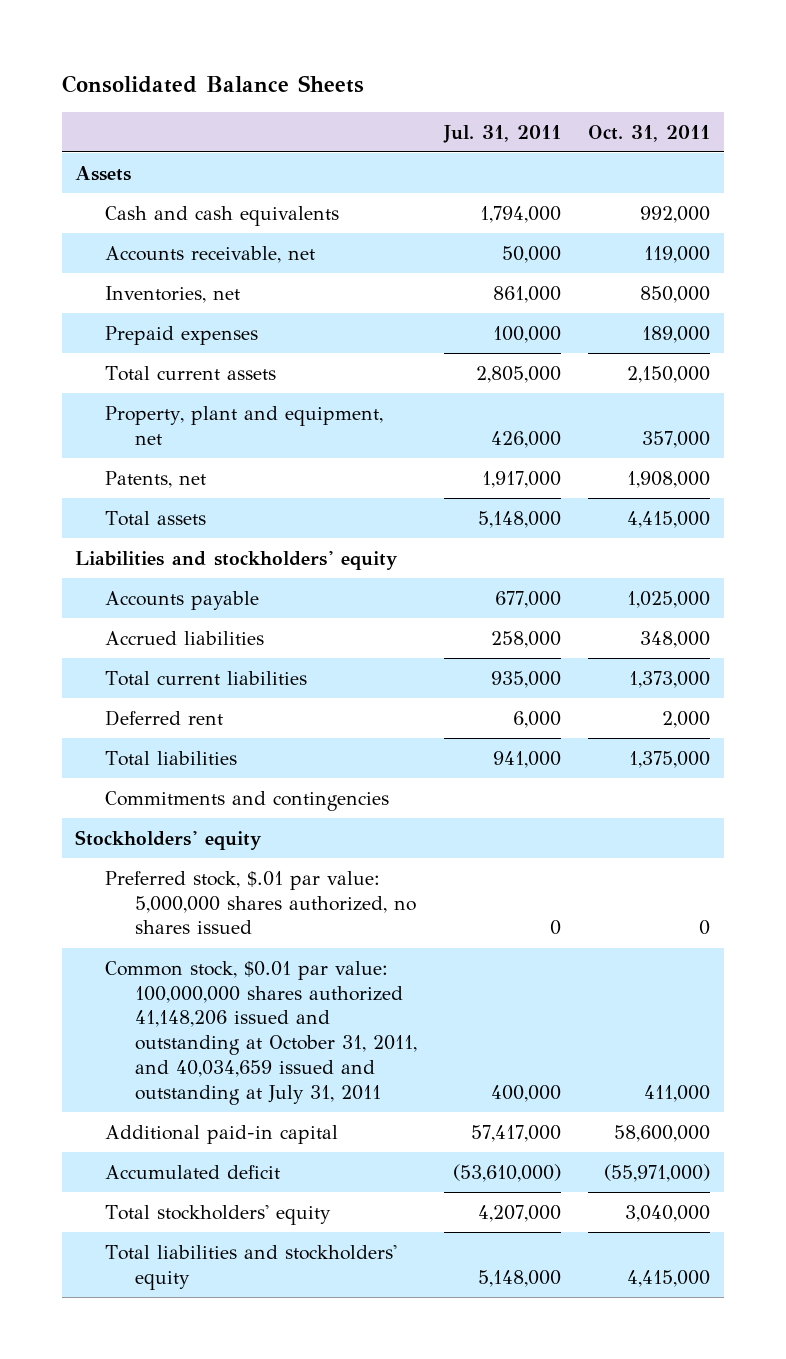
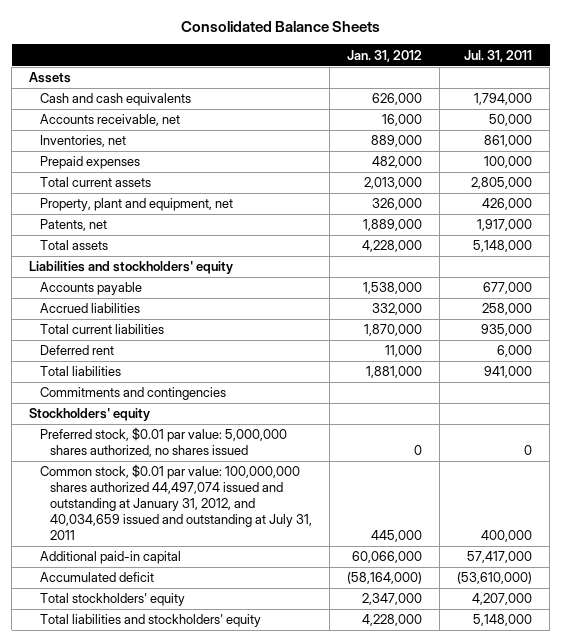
[588,124,711,142] Oct. 31, 2011 -> none
none -> [347,49,423,62] Jan. 31, 2012
[105,870,417,935] Preferred stock, $.01 par value: 5,000,000 shares authorized, no shares issued -> [39,427,287,458] Preferred stock, $0.01 par value: 5,000,000 shares authorized, no shares issued
[105,960,418,1106] Common stock, $0.01 par value: 100,000,000 shares authorized 41,148,206 issued and outstanding at October 31, 2011, and 40,034,659 issued and outstanding at July 31, 2011 -> [39,464,313,540] Common stock, $0.01 par value: 100,000,000 shares authorized 44,497,074 issued and outstanding at January 31, 2012, and 40,034,659 issued and outstanding at July 31, 2011

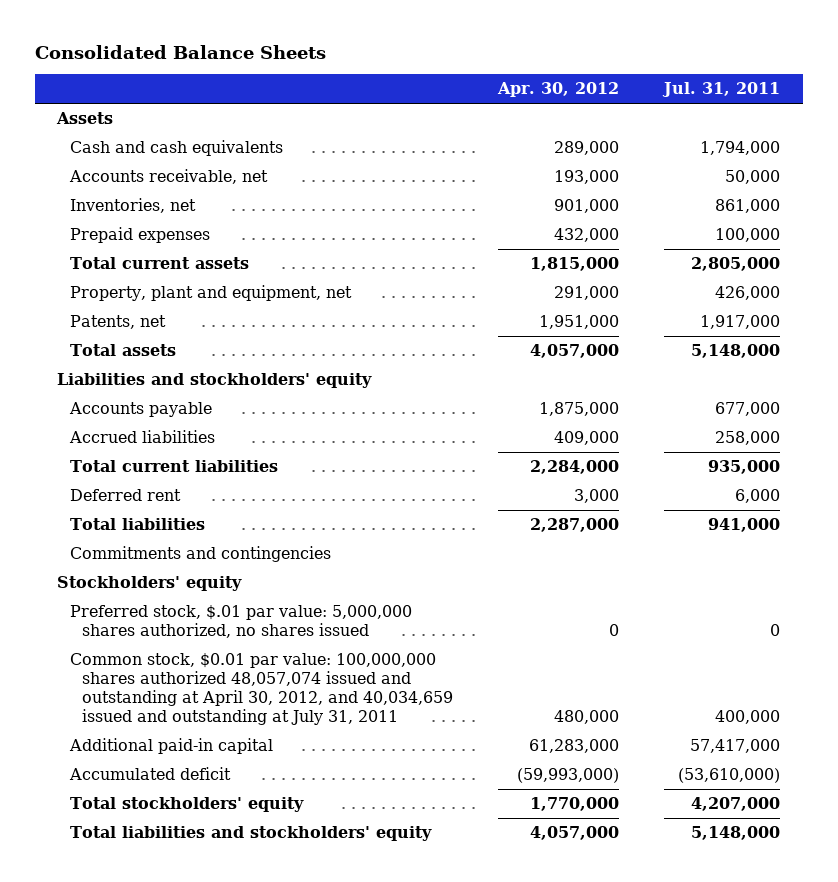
[347,49,423,62] Jan. 31, 2012 -> none
none -> [497,82,620,98] Apr. 30, 2012
[39,427,287,458] Preferred stock, $0.01 par value: 5,000,000 shares authorized, no shares issued -> [69,605,412,639] Preferred stock, $.01 par value: 5,000,000 shares authorized, no shares issued
[39,464,313,540] Common stock, $0.01 par value: 100,000,000 shares authorized 44,497,074 issued and outstanding at January 31, 2012, and 40,034,659 issued and outstanding at July 31, 2011 -> [69,653,454,726] Common stock, $0.01 par value: 100,000,000 shares authorized 48,057,074 issued and outstanding at April 30, 2012, and 40,034,659 issued and outstanding at July 31, 2011

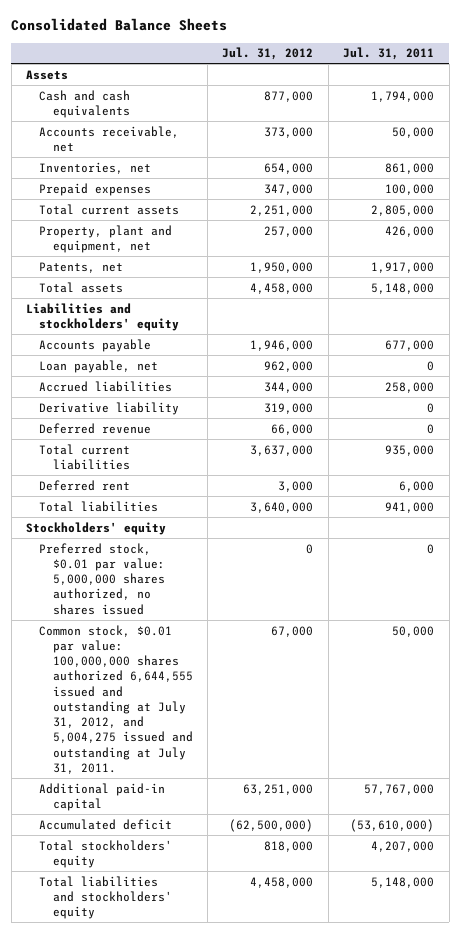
[497,82,620,98] Apr. 30, 2012 -> none
none -> [222,47,314,61] Jul. 31, 2012
none -> [39,359,159,373] Loan payable, net
none -> [39,401,180,415] Derivative liability
none -> [39,422,152,434] Deferred revenue
[69,546,331,563] Commitments and contingencies -> none
[69,605,412,639] Preferred stock, $.01 par value: 5,000,000 shares authorized, no shares issued -> [39,542,165,615] Preferred stock, $0.01 par value: 5,000,000 shares authorized, no shares issued
[69,653,454,726] Common stock, $0.01 par value: 100,000,000 shares authorized 48,057,074 issued and outstanding at April 30, 2012, and 40,034,659 issued and outstanding at July 31, 2011 -> [39,624,193,775] Common stock, $0.01 par value: 100,000,000 shares authorized 6,644,555 issued and outstanding at July 31, 2012, and 5,004,275 issued and outstanding at July 31, 2011.
[715,710,781,725] 400,000 -> [392,625,435,637] 50,000
[690,739,781,754] 57,417,000 -> [364,783,435,795] 57,767,000

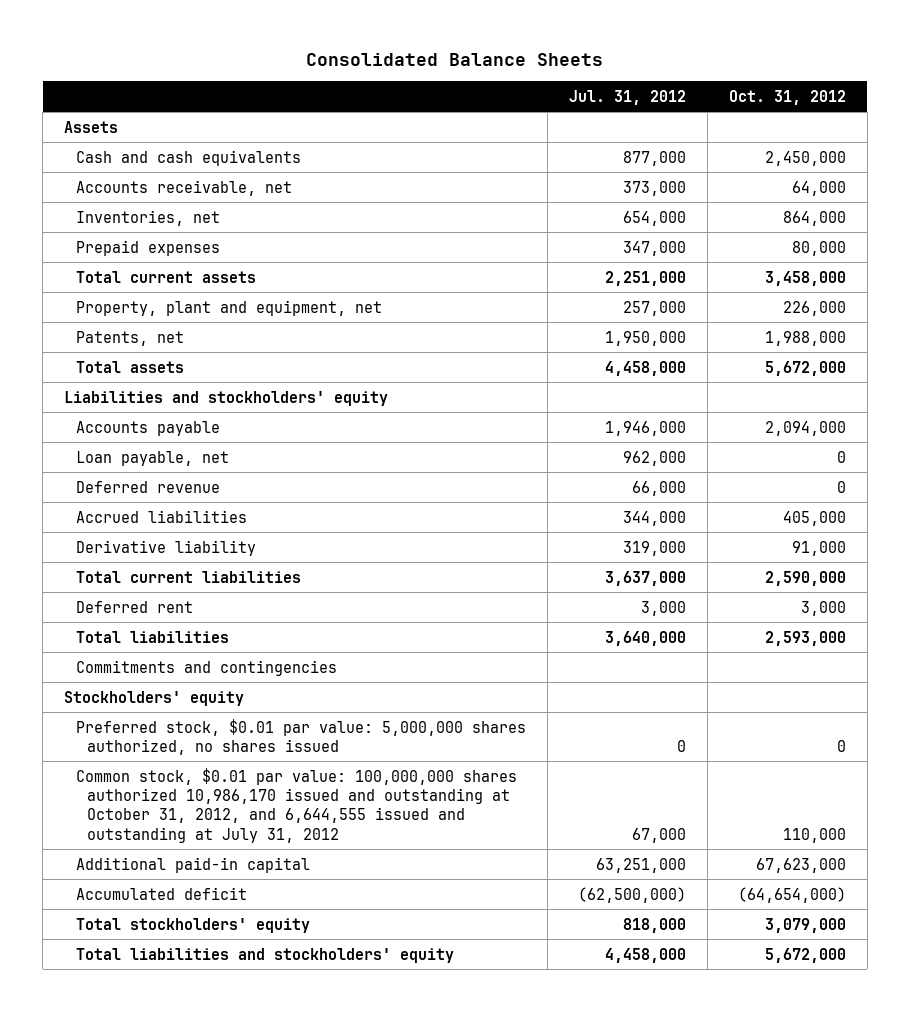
[343,47,435,61] Jul. 31, 2011 -> none
none -> [728,89,846,105] Oct. 31, 2012
[39,422,152,434] Deferred revenue -> [75,480,220,493] Deferred revenue
none -> [75,659,337,676] Commitments and contingencies
[39,624,193,775] Common stock, $0.01 par value: 100,000,000 shares authorized 6,644,555 issued and outstanding at July 31, 2012, and 5,004,275 issued and outstanding at July 31, 2011. -> [75,767,517,843] Common stock, $0.01 par value: 100,000,000 shares authorized 10,986,170 issued and outstanding at October 31, 2012, and 6,644,555 issued and outstanding at July 31, 2012

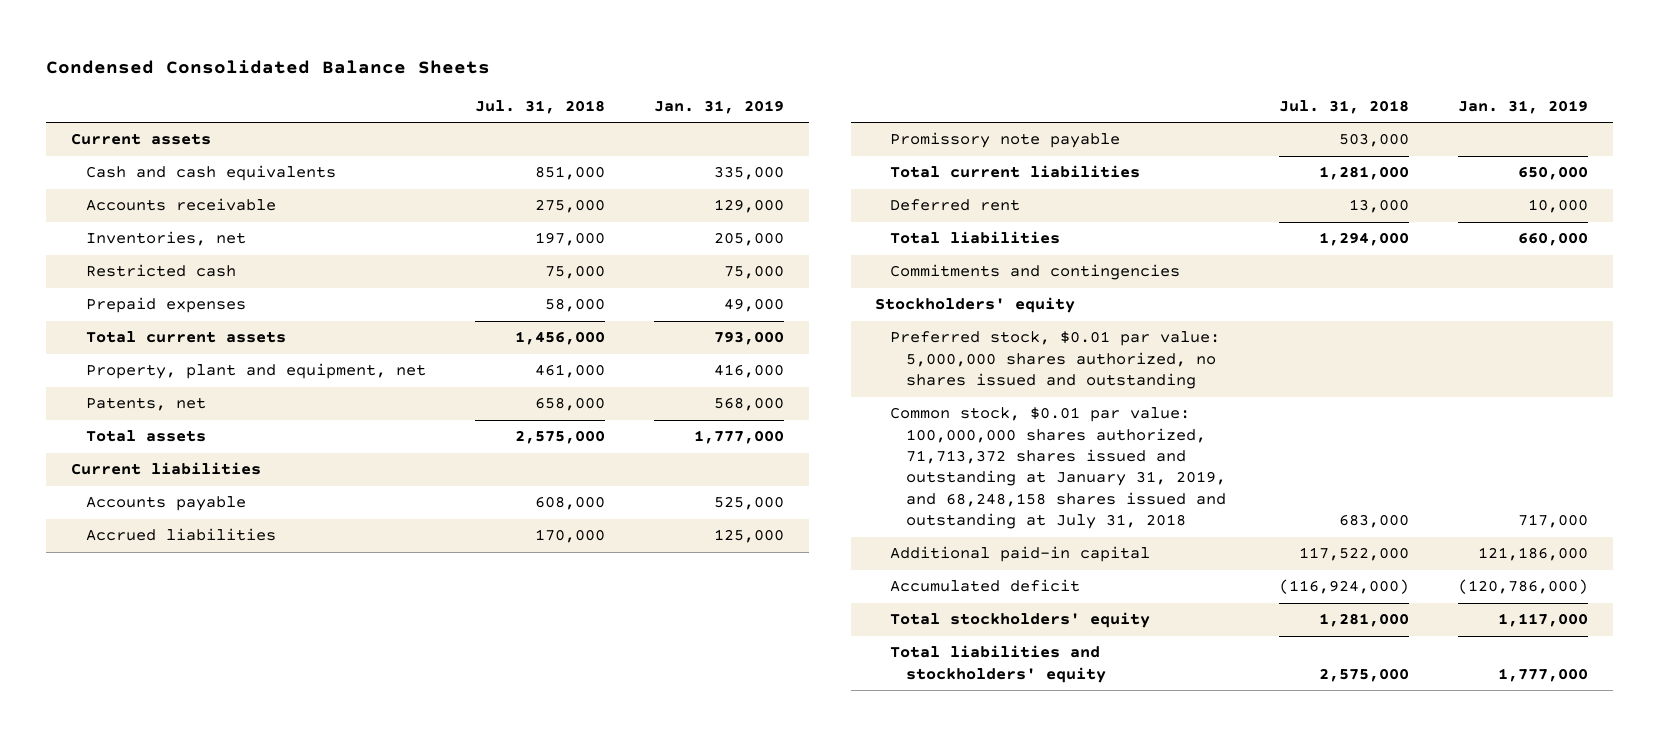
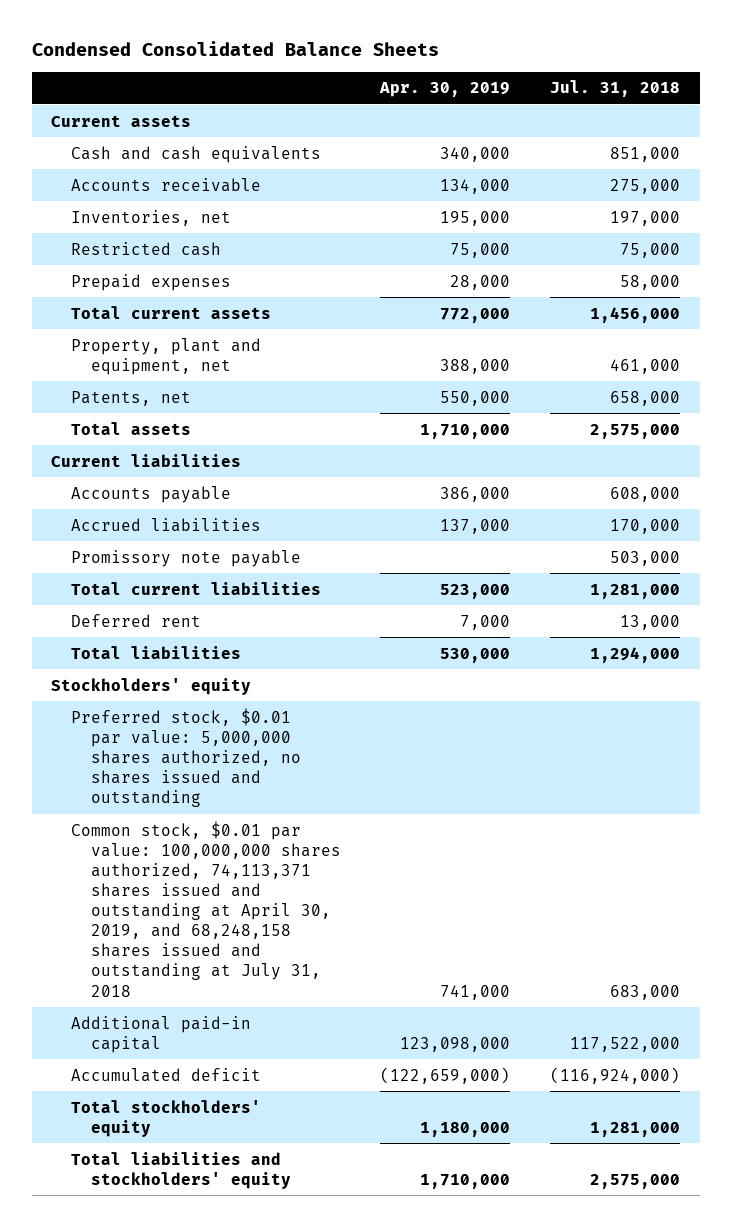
[654,99,785,114] Jan. 31, 2019 -> none
none -> [379,82,511,98] Apr. 30, 2019
[890,264,1181,281] Commitments and contingencies -> none
[890,407,1226,529] Common stock, $0.01 par value: 100,000,000 shares authorized, 71,713,372 shares issued and outstanding at January 31, 2019, and 68,248,158 shares issued and outstanding at July 31, 2018 -> [71,820,341,997] Common stock, $0.01 par value: 100,000,000 shares authorized, 74,113,371 shares issued and outstanding at April 30, 2019, and 68,248,158 shares issued and outstanding at July 31, 2018

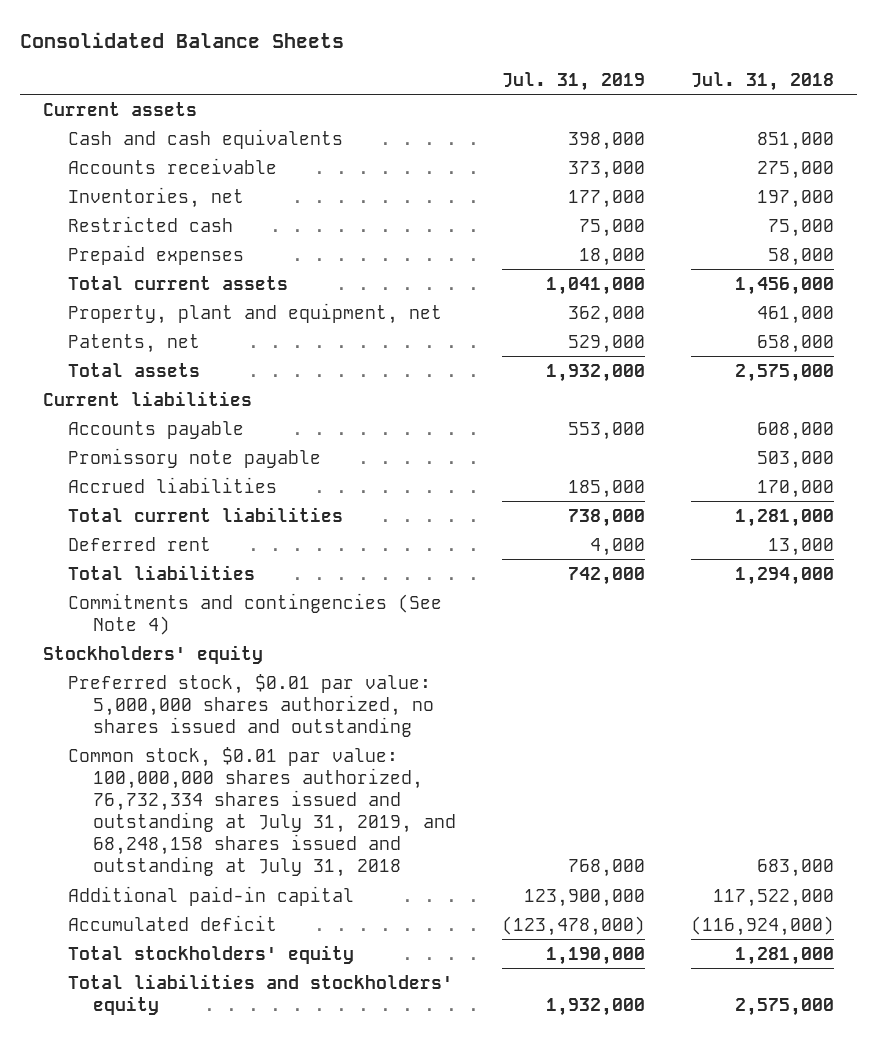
[31,40,439,56] Condensed Consolidated Balance Sheets -> [20,31,345,48] Consolidated Balance Sheets
[379,82,511,98] Apr. 30, 2019 -> none
none -> [501,72,645,92] Jul. 31, 2019
[71,517,262,532] Accrued liabilities -> [68,476,278,493] Accrued liabilities
none -> [68,592,443,635] Commitments and contingencies (See Note 4)
[71,820,341,997] Common stock, $0.01 par value: 100,000,000 shares authorized, 74,113,371 shares issued and outstanding at April 30, 2019, and 68,248,158 shares issued and outstanding at July 31, 2018 -> [68,746,456,878] Common stock, $0.01 par value: 100,000,000 shares authorized, 76,732,334 shares issued and outstanding at July 31, 2019, and 68,248,158 shares issued and outstanding at July 31, 2018

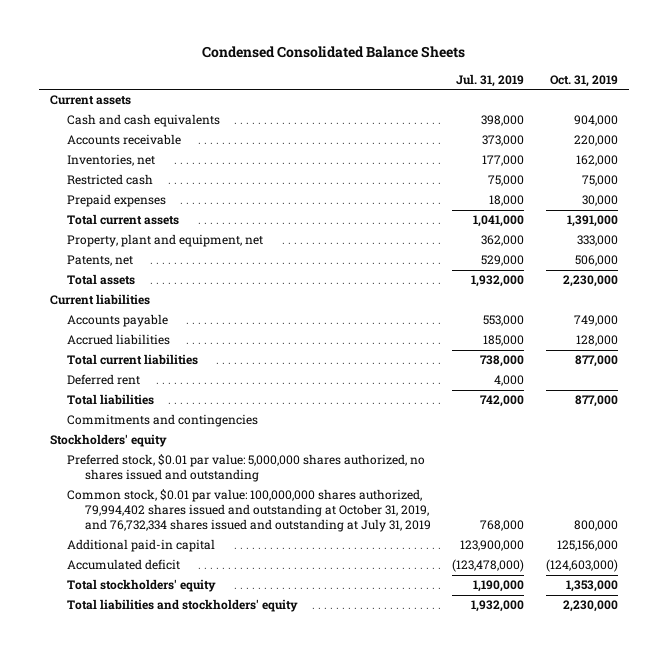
[20,31,345,48] Consolidated Balance Sheets -> [201,46,465,59] Condensed Consolidated Balance Sheets
[690,72,834,92] Jul. 31, 2018 -> none
none -> [550,74,619,87] Oct. 31, 2019
[68,447,322,468] Promissory note payable -> none
[68,592,443,635] Commitments and contingencies (See Note 4) -> [67,414,259,428] Commitments and contingencies
[68,746,456,878] Common stock, $0.01 par value: 100,000,000 shares authorized, 76,732,334 shares issued and outstanding at July 31, 2019, and 68,248,158 shares issued and outstanding at July 31, 2018 -> [67,489,431,533] Common stock, $0.01 par value: 100,000,000 shares authorized, 79,994,402 shares issued and outstanding at October 31, 2019, and 76,732,334 shares issued and outstanding at July 31, 2019

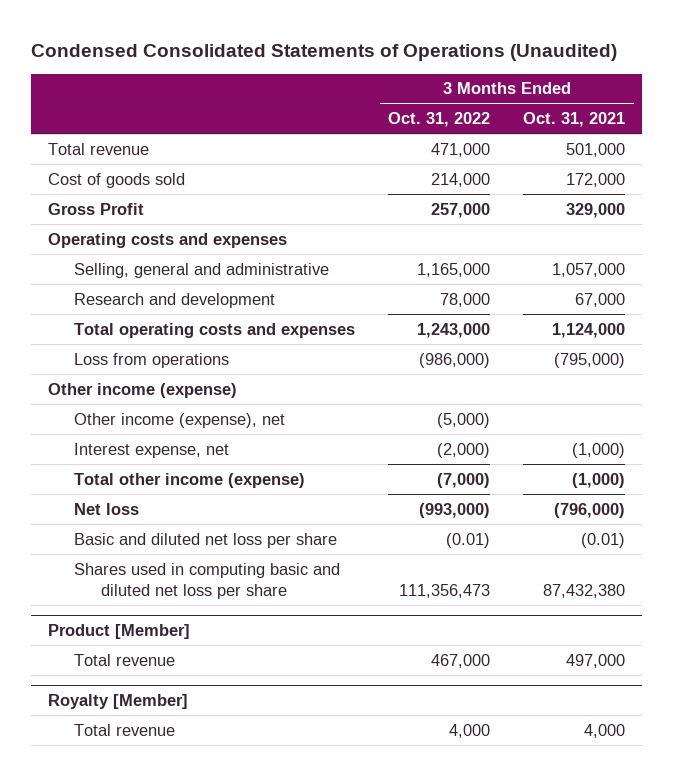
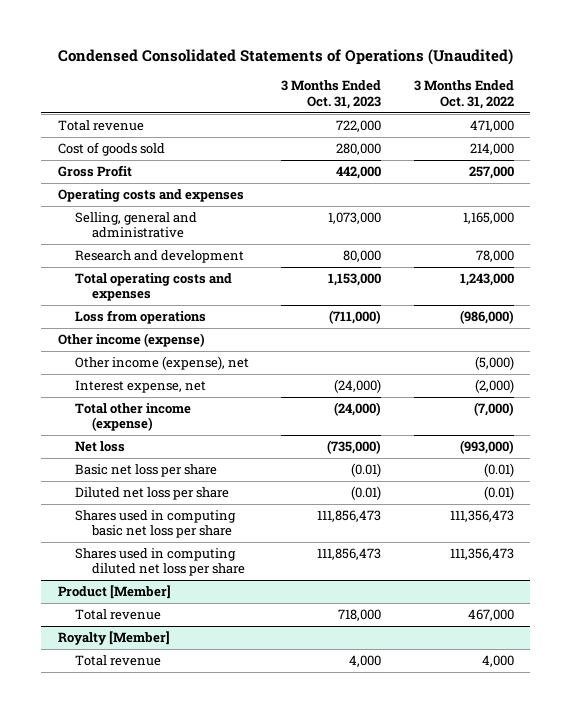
[523,112,626,128] Oct. 31, 2021 -> none
none -> [281,80,382,109] 3 Months Ended Oct. 31, 2023
[74,532,338,548] Basic and diluted net loss per share -> [74,464,217,478] Basic net loss per share
none -> [74,487,229,501] Diluted net loss per share
[74,562,341,599] Shares used in computing basic and diluted net loss per share -> [74,510,236,539] Shares used in computing basic net loss per share
none -> [74,548,246,577] Shares used in computing diluted net loss per share

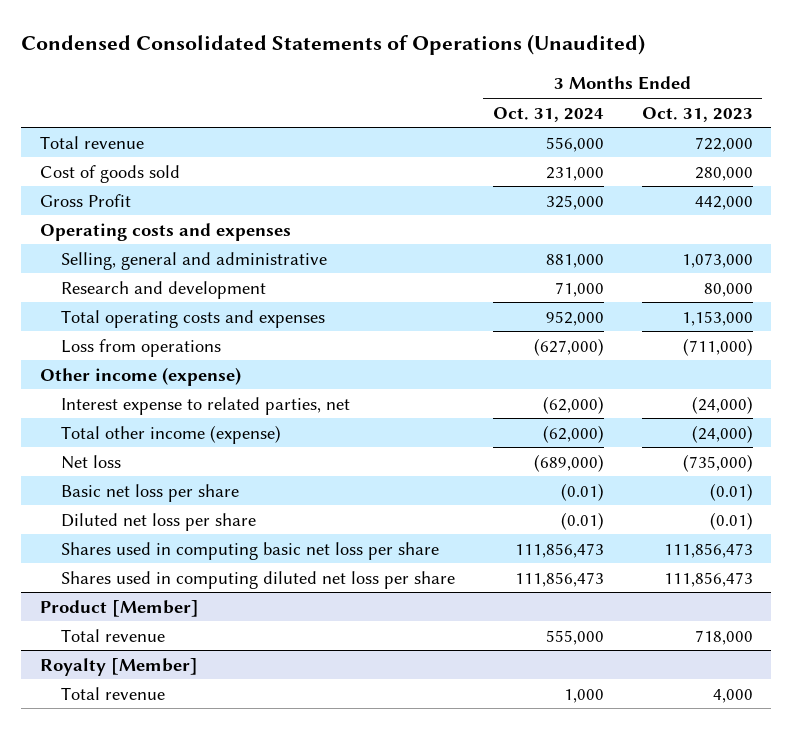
[413,80,514,109] 3 Months Ended Oct. 31, 2022 -> none
none -> [492,106,604,122] Oct. 31, 2024
[74,356,249,371] Other income (expense), net -> none
[74,380,206,394] Interest expense, net -> [60,396,350,415] Interest expense to related parties, net

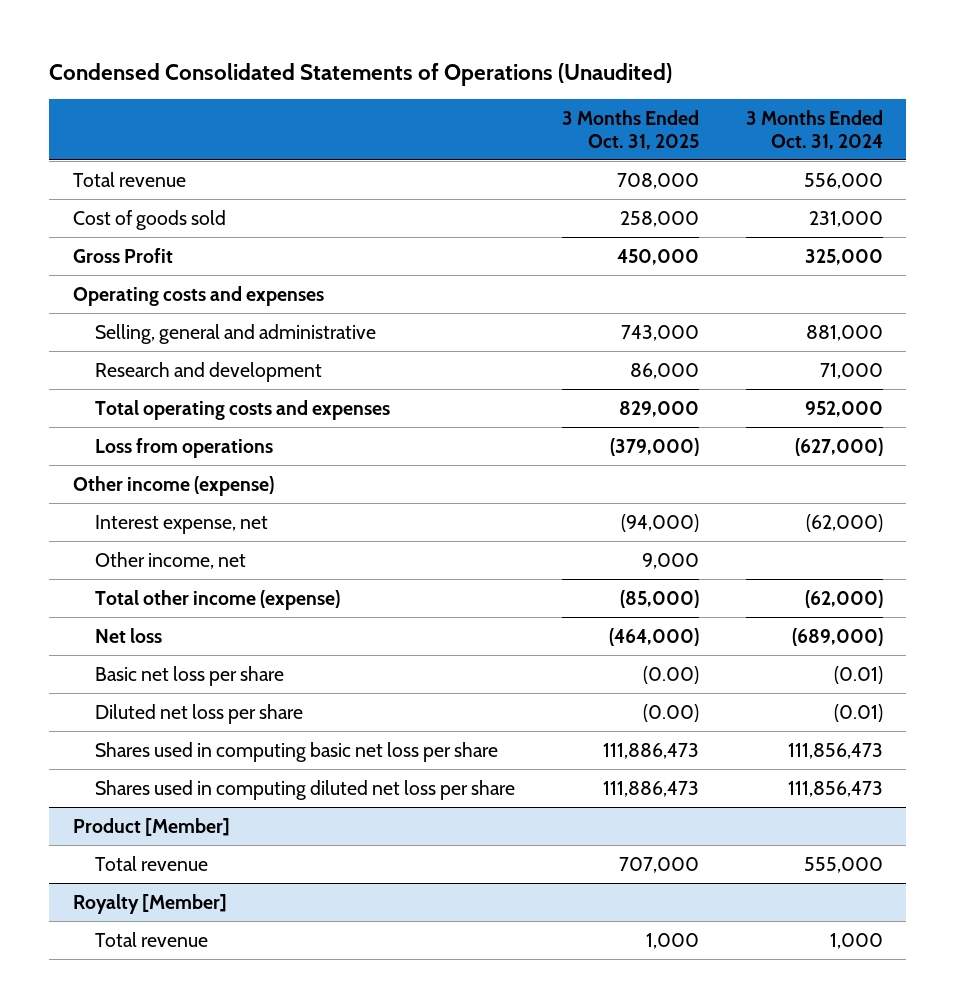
[641,106,753,122] Oct. 31, 2023 -> none
none -> [561,110,699,150] 3 Months Ended Oct. 31, 2025
[60,396,350,415] Interest expense to related parties, net -> [94,514,268,534] Interest expense, net
none -> [94,551,246,569] Other income, net

